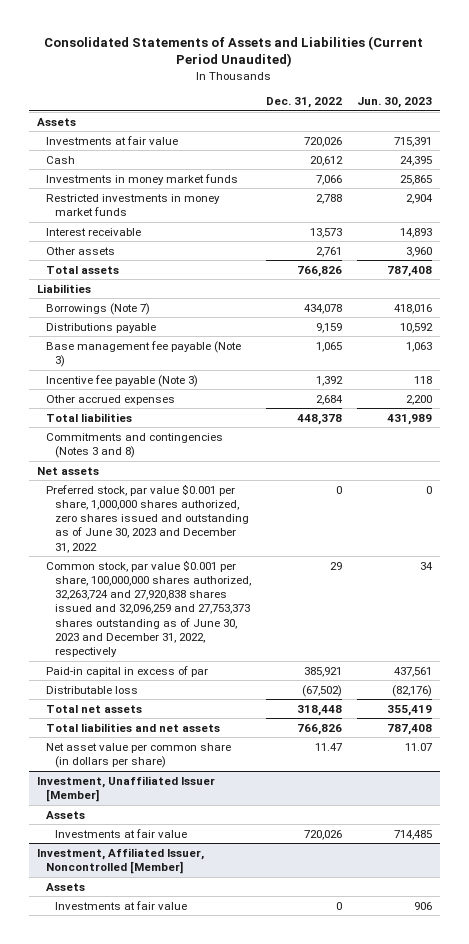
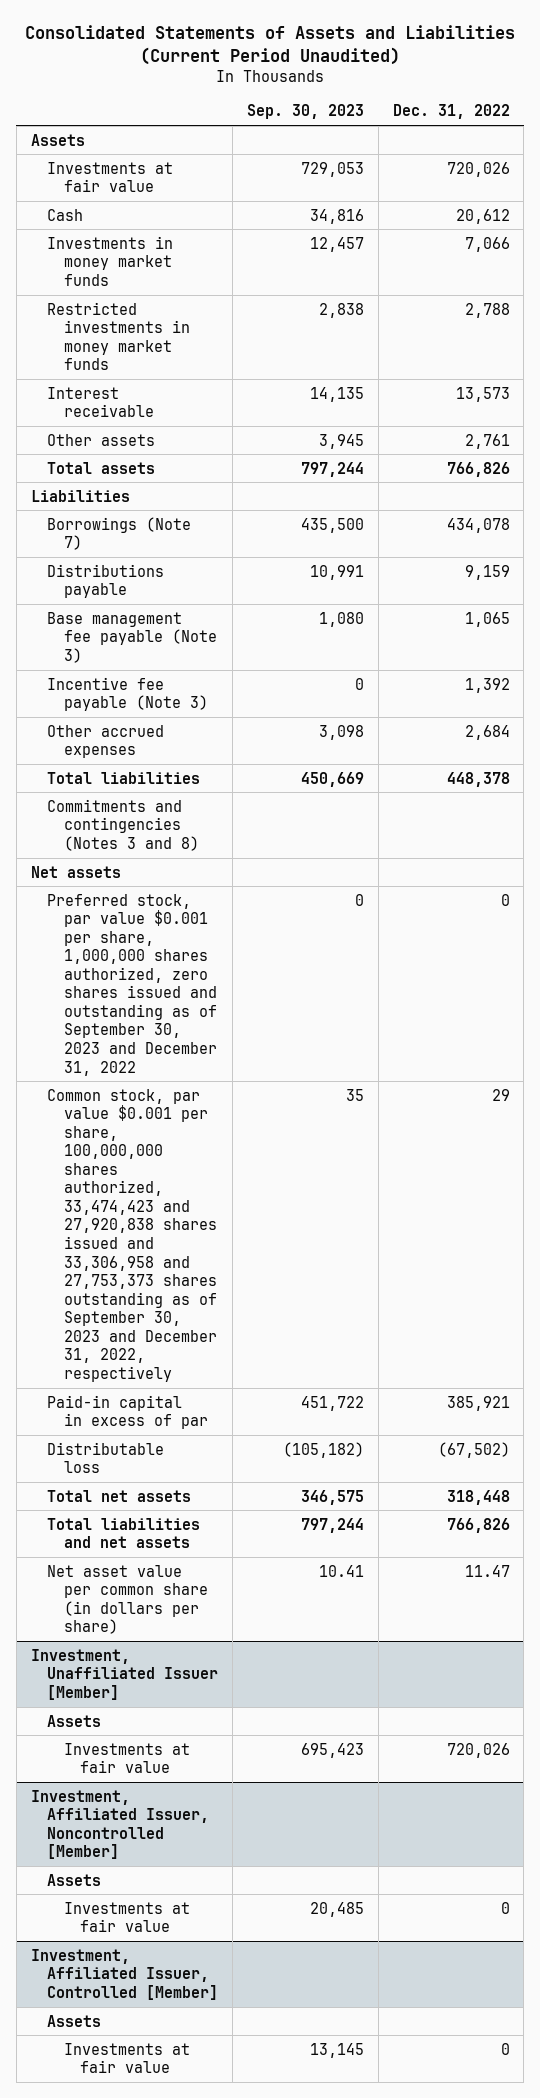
[357,97,433,109] Jun. 30, 2023 -> none
none -> [246,104,364,120] Sep. 30, 2023
[45,483,249,553] Preferred stock, par value $0.001 per share, 1,000,000 shares authorized, zero shares issued and outstanding as of June 30, 2023 and December 31, 2022 -> [47,893,217,1076] Preferred stock, par value $0.001 per share, 1,000,000 shares authorized, zero shares issued and outstanding as of September 30, 2023 and December 31, 2022
[45,559,251,657] Common stock, par value $0.001 per share, 100,000,000 shares authorized, 32,263,724 and 27,920,838 shares issued and 32,096,259 and 27,753,373 shares outstanding as of June 30, 2023 and December 31, 2022, respectively -> [47,1088,217,1382] Common stock, par value $0.001 per share, 100,000,000 shares authorized, 33,474,423 and 27,920,838 shares issued and 33,306,958 and 27,753,373 shares outstanding as of September 30, 2023 and December 31, 2022, respectively
none -> [30,1948,219,2000] Investment, Affiliated Issuer, Controlled [Member]
none -> [47,2014,102,2027] Assets
none -> [63,2042,190,2074] Investments at fair value

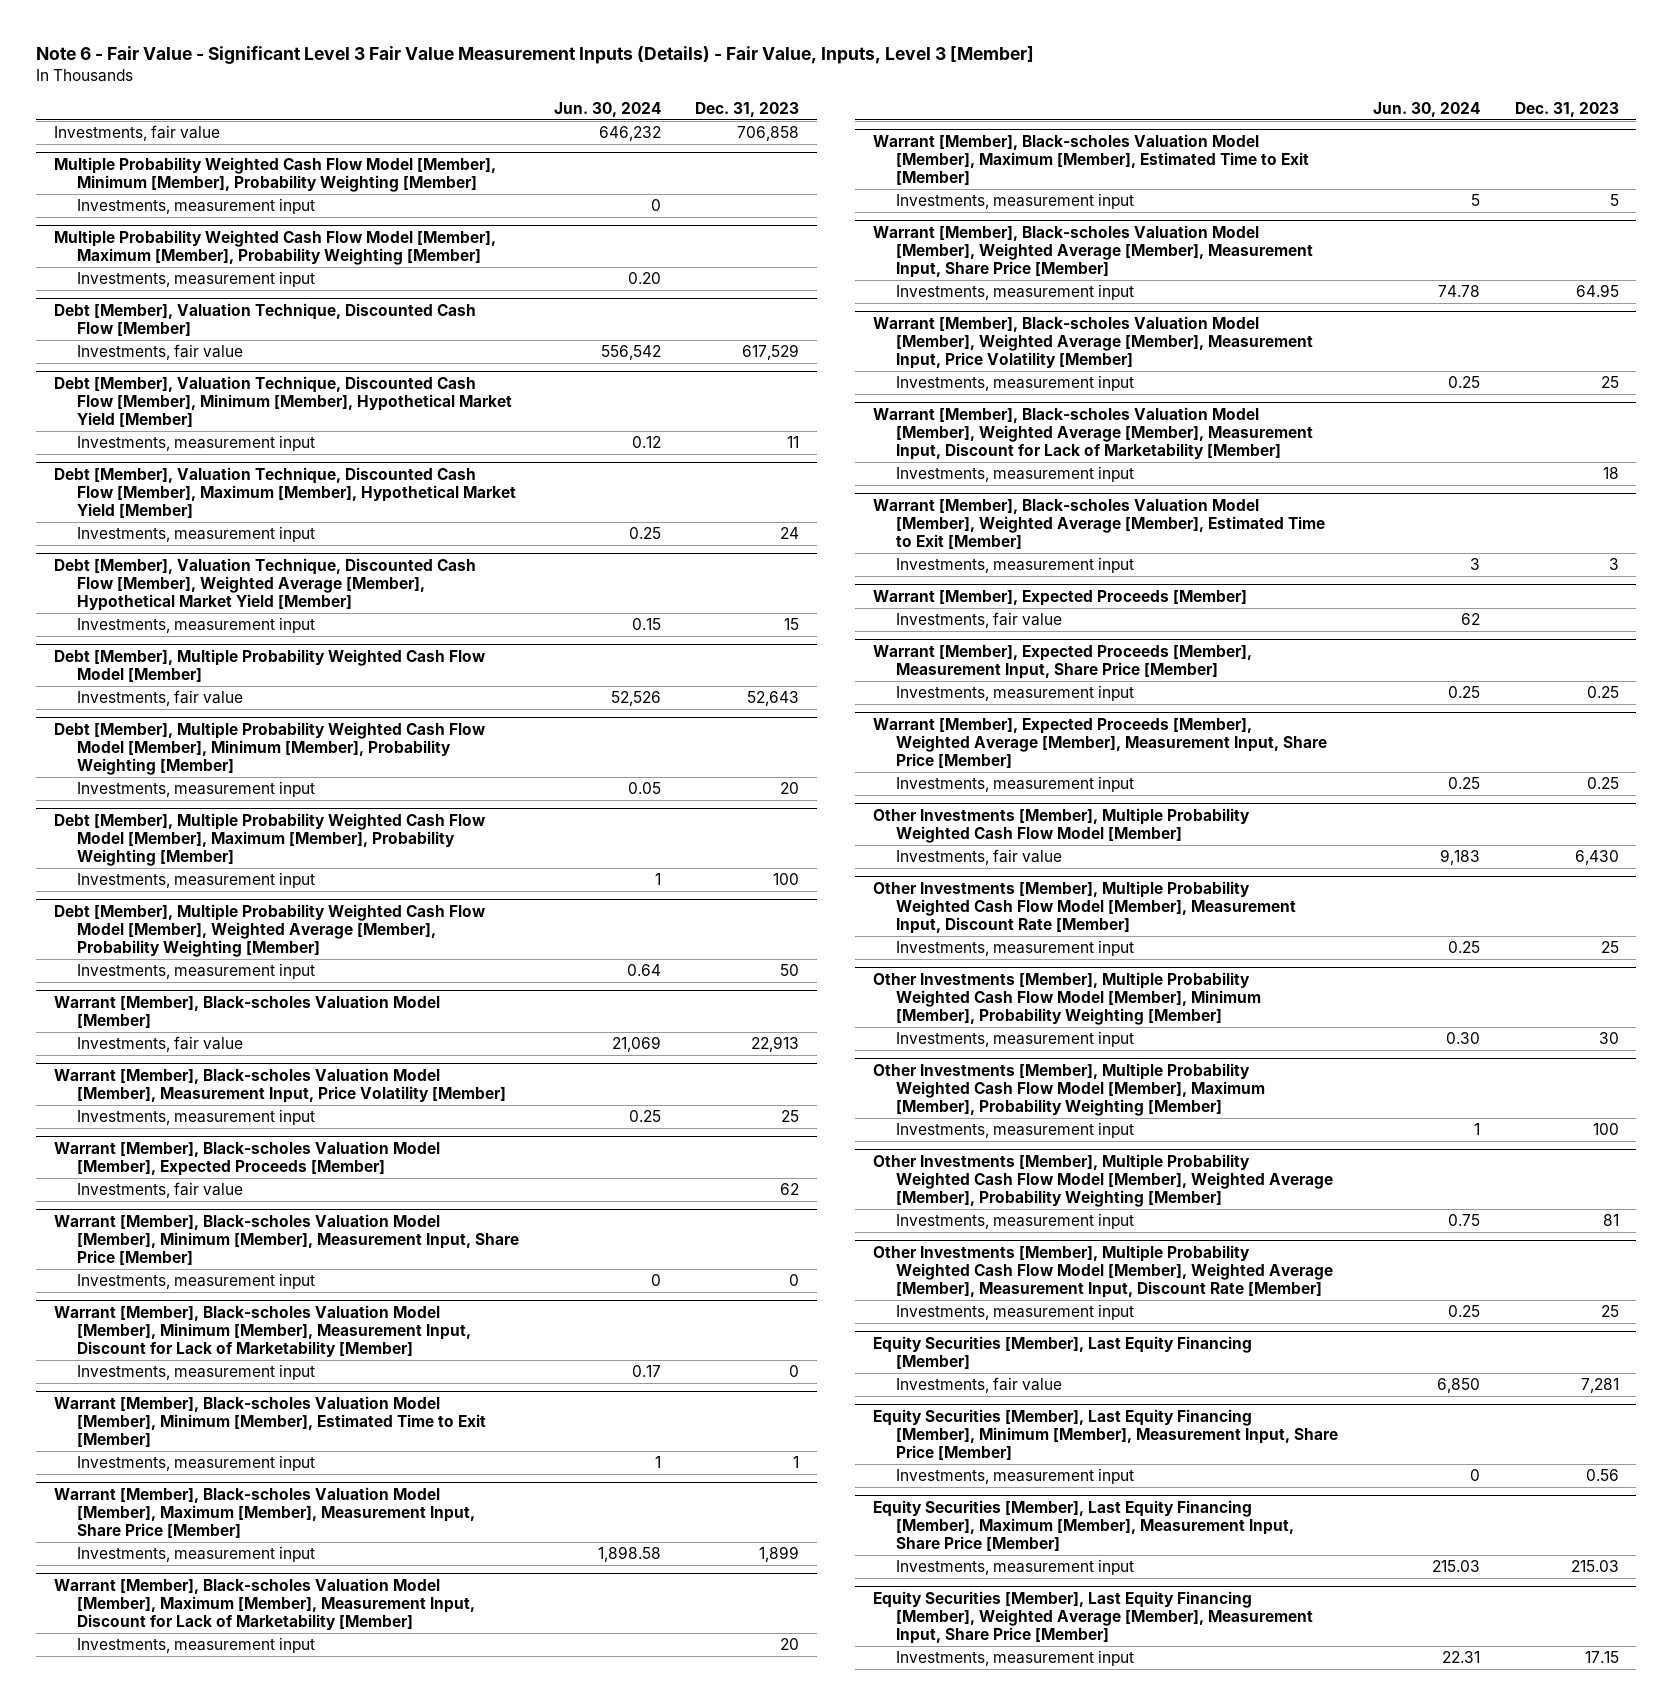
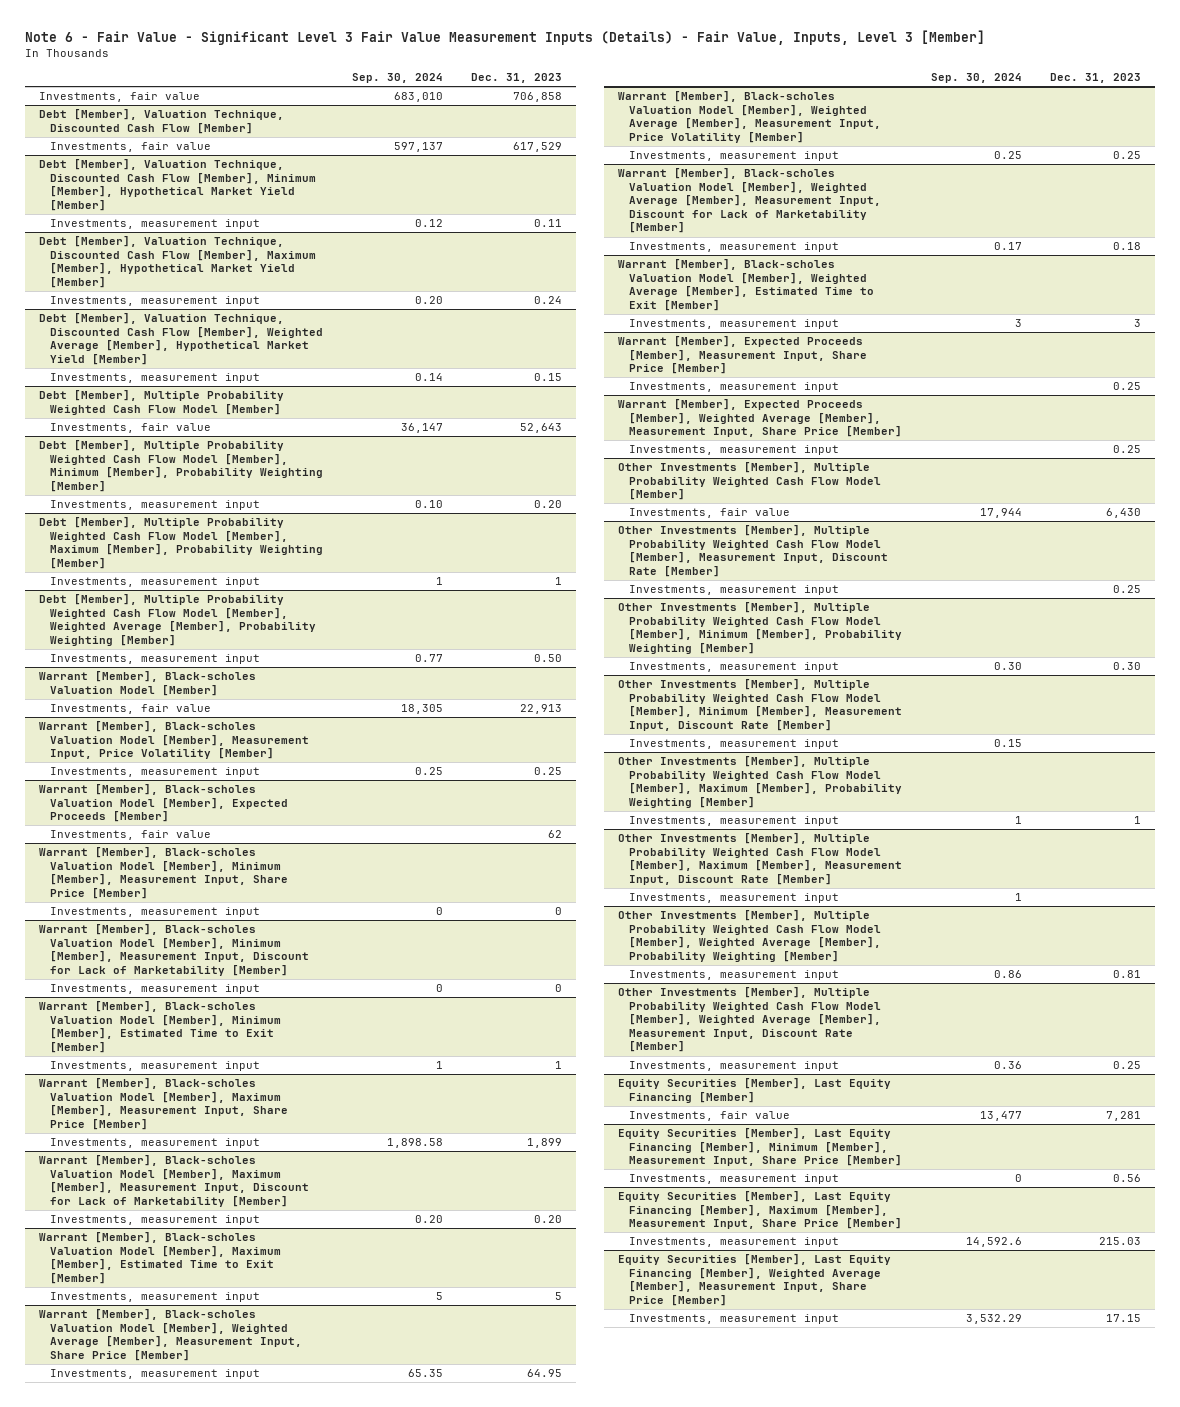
[553,101,661,117] Jun. 30, 2024 -> none
none -> [351,73,443,84] Sep. 30, 2024
[53,157,496,193] Multiple Probability Weighted Cash Flow Model [Member], Minimum [Member], Probability Weighting [Member] -> none
[76,198,315,215] Investments, measurement input -> none
[53,230,496,266] Multiple Probability Weighted Cash Flow Model [Member], Maximum [Member], Probability Weighting [Member] -> none
[76,271,315,288] Investments, measurement input -> none
[787,436,800,449] 11 -> [534,219,563,228] 0.11
[780,527,800,540] 24 -> [534,296,563,305] 0.24
[784,618,800,631] 15 -> [534,373,563,382] 0.15
[780,782,800,795] 20 -> [534,500,563,509] 0.20
[773,873,800,886] 100 -> [555,577,563,586] 1
[780,964,800,977] 50 -> [534,654,563,663] 0.50
[781,1110,800,1123] 25 -> [534,767,563,776] 0.25
[780,1638,800,1651] 20 -> [534,1215,563,1224] 0.20
[1600,376,1619,389] 25 -> [1113,151,1142,160] 0.25
[1602,467,1619,480] 18 -> [1113,242,1142,251] 0.18
[872,590,1247,607] Warrant [Member], Expected Proceeds [Member] -> none
[895,612,1062,629] Investments, fair value -> none
[1600,941,1619,954] 25 -> [1113,585,1142,594] 0.25
[1598,1032,1619,1045] 30 -> [1113,662,1142,671] 0.30
none -> [618,679,903,731] Other Investments [Member], Multiple Probability Weighted Cash Flow Model [Member], Minimum [Member], Measurement Input, Discount Rate [Member]
none -> [629,739,840,750] Investments, measurement input
[1592,1123,1619,1136] 100 -> [1134,816,1142,825] 1
none -> [618,833,903,885] Other Investments [Member], Multiple Probability Weighted Cash Flow Model [Member], Maximum [Member], Measurement Input, Discount Rate [Member]
none -> [629,893,840,904] Investments, measurement input
[1602,1214,1619,1227] 81 -> [1113,970,1142,979] 0.81
[1600,1305,1619,1318] 25 -> [1113,1061,1142,1070] 0.25

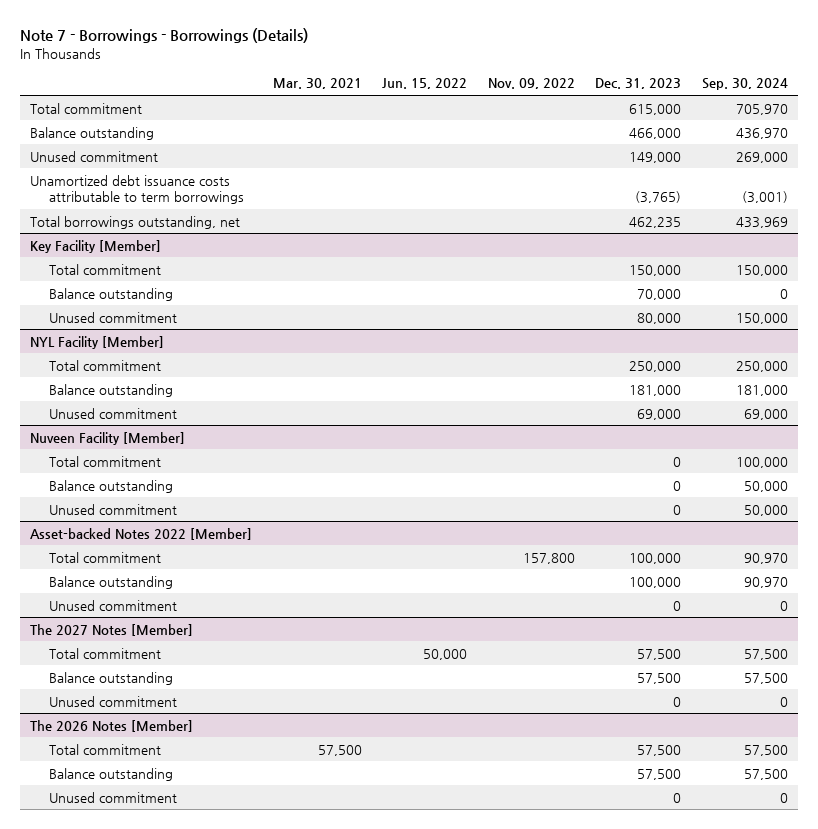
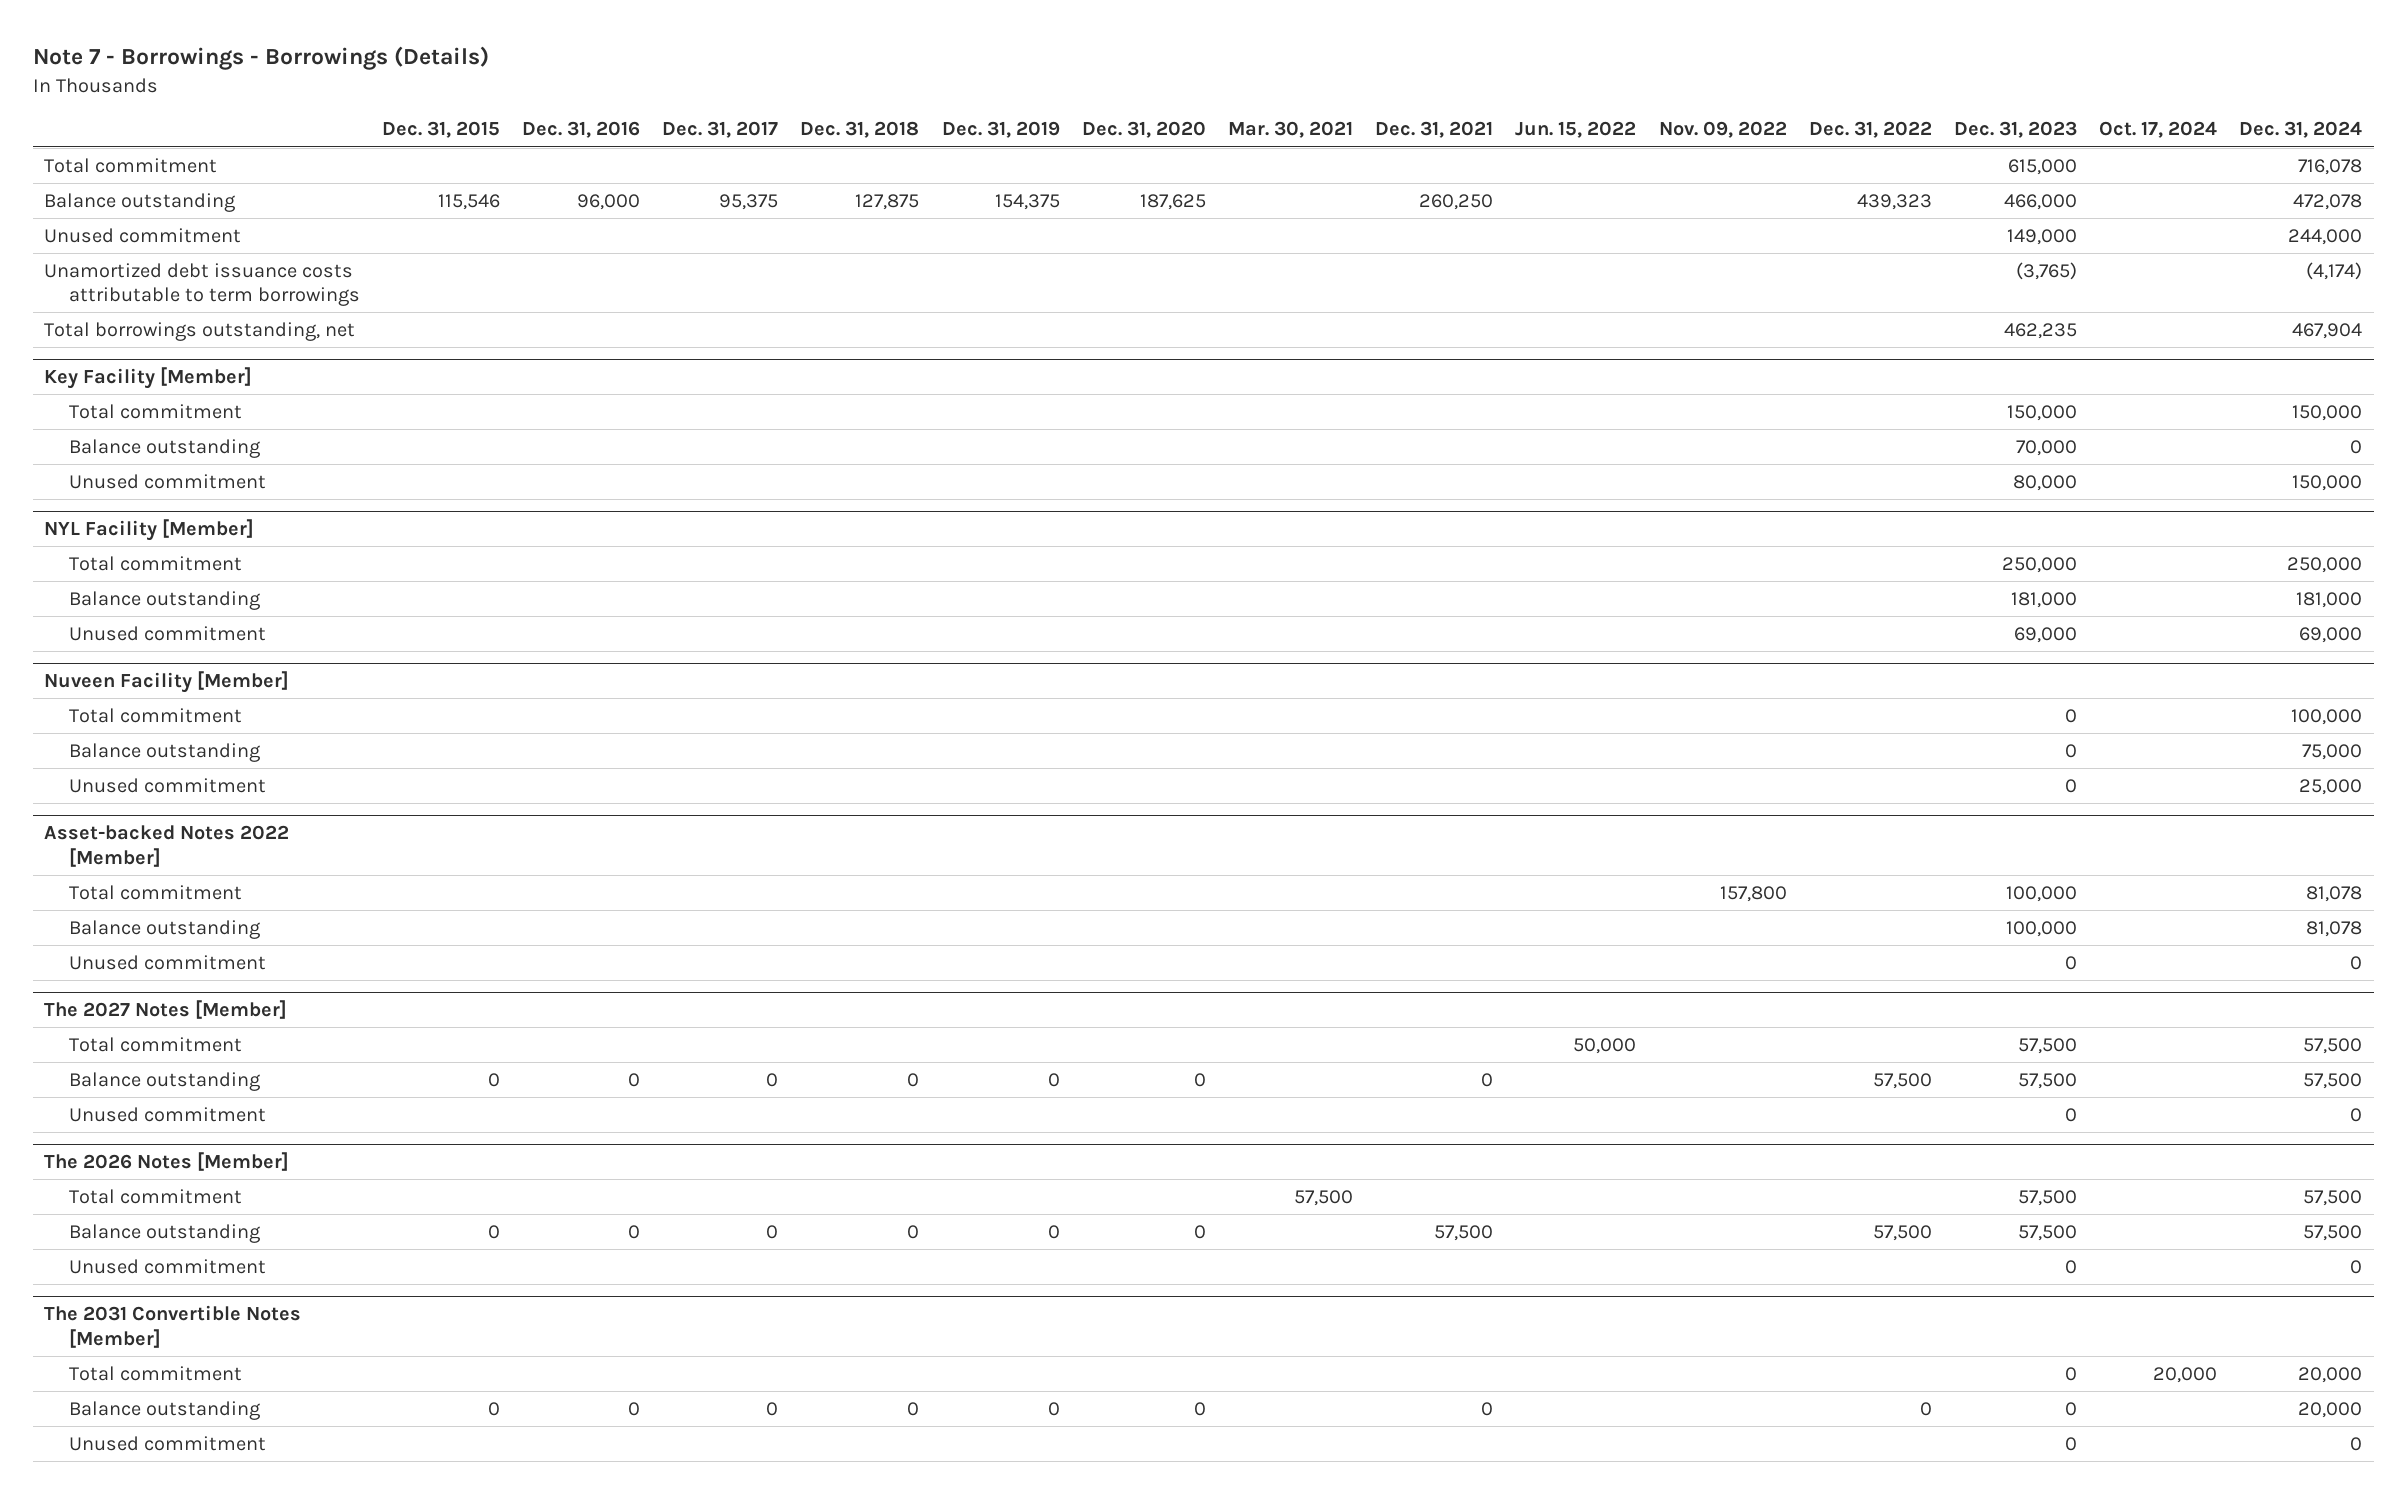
[701,78,788,91] Sep. 30, 2024 -> none
none -> [381,121,500,139] Dec. 31, 2015
none -> [522,121,641,139] Dec. 31, 2016
none -> [662,121,779,139] Dec. 31, 2017
none -> [800,121,920,139] Dec. 31, 2018
none -> [941,121,1060,139] Dec. 31, 2019
none -> [1081,121,1206,139] Dec. 31, 2020
none -> [1375,121,1494,139] Dec. 31, 2021
none -> [1808,121,1932,139] Dec. 31, 2022
none -> [2099,121,2218,139] Oct. 17, 2024
none -> [2239,121,2363,139] Dec. 31, 2024
none -> [44,1305,302,1348] The 2031 Convertible Notes [Member]
none -> [68,1365,242,1381] Total commitment
none -> [68,1400,260,1420] Balance outstanding
none -> [68,1435,266,1451] Unused commitment

